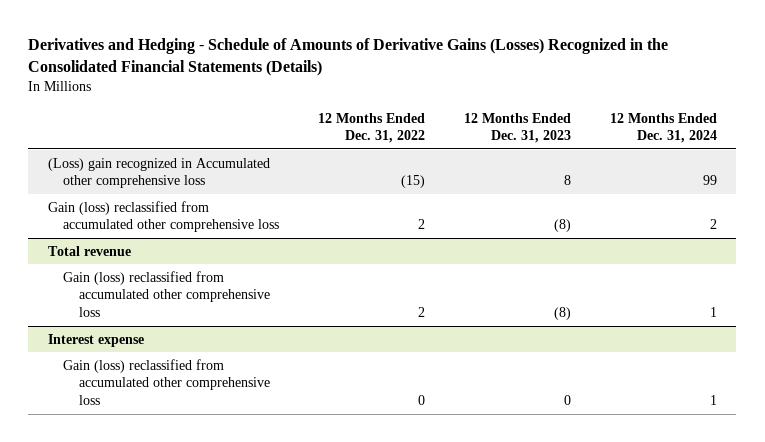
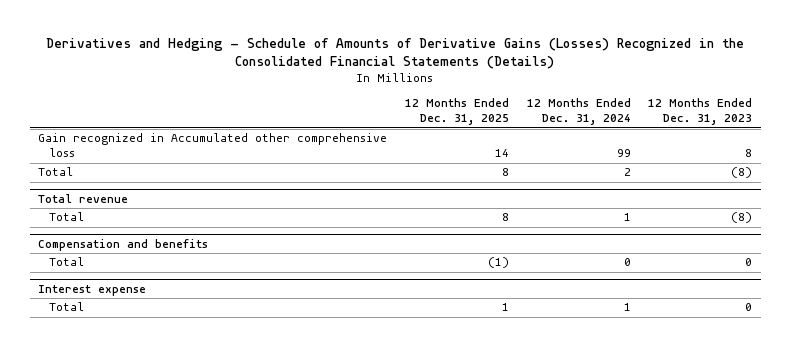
[318,112,426,144] 12 Months Ended Dec. 31, 2022 -> none
none -> [405,98,510,126] 12 Months Ended Dec. 31, 2025
[47,157,270,189] (Loss) gain recognized in Accumulated other comprehensive loss -> [38,133,388,158] Gain recognized in Accumulated other comprehensive loss
[47,200,280,233] Gain (loss) reclassified from accumulated other comprehensive loss -> [38,167,74,177] Total
[63,270,270,318] Gain (loss) reclassified from accumulated other comprehensive loss -> [48,212,84,222] Total
none -> [38,238,209,251] Compensation and benefits
none -> [48,257,84,267] Total
[63,358,270,406] Gain (loss) reclassified from accumulated other comprehensive loss -> [48,302,84,312] Total

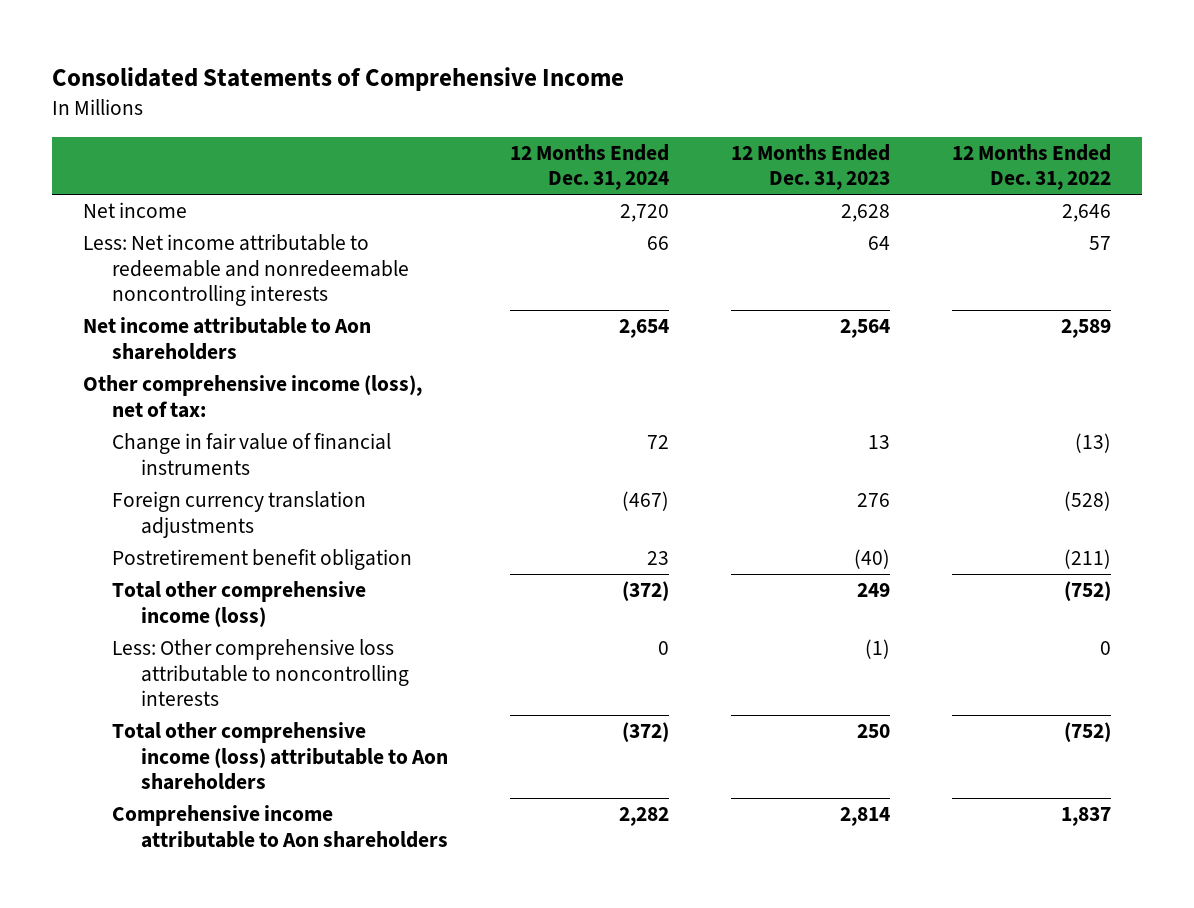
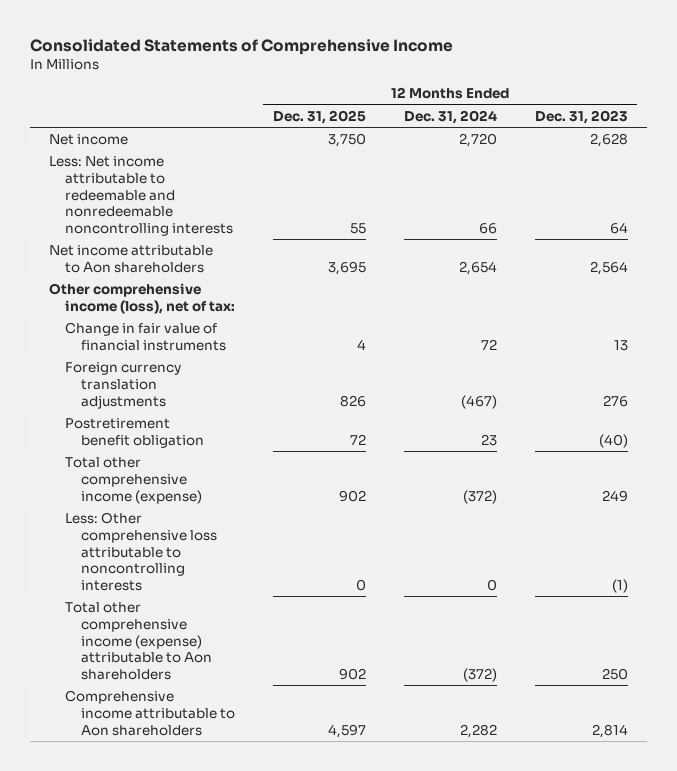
[951,143,1111,191] 12 Months Ended Dec. 31, 2022 -> none
none -> [272,109,366,124] Dec. 31, 2025
[111,581,366,627] Total other comprehensive income (loss) -> [64,457,202,504] Total other comprehensive income (expense)
[111,722,448,791] Total other comprehensive income (loss) attributable to Aon shareholders -> [64,602,212,681] Total other comprehensive income (expense) attributable to Aon shareholders

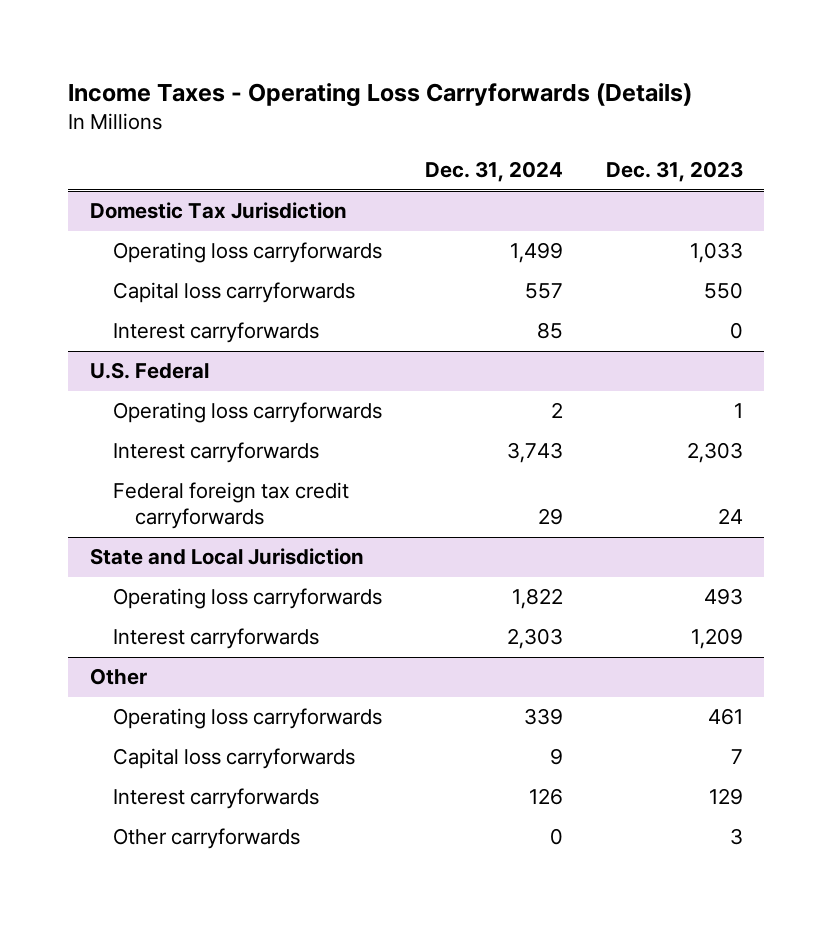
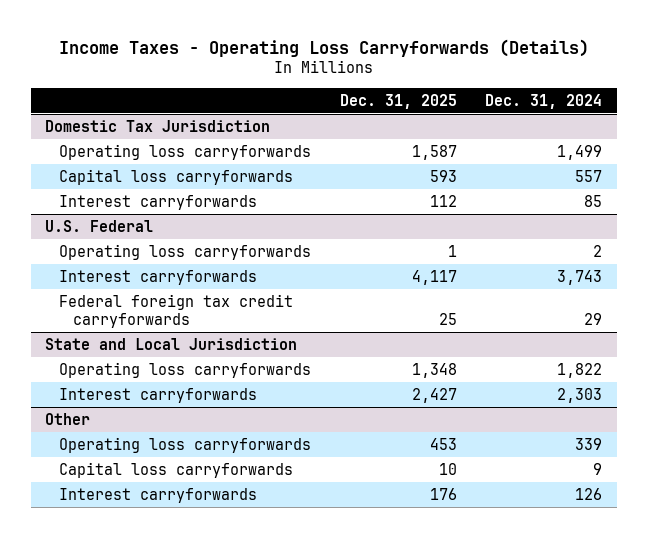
[605,161,743,183] Dec. 31, 2023 -> none
none -> [339,93,457,109] Dec. 31, 2025
[112,828,300,850] Other carryforwards -> none

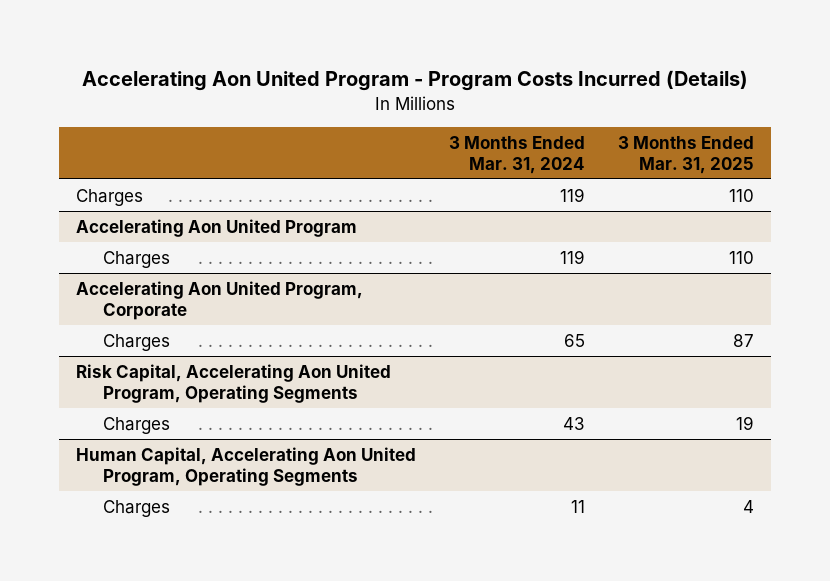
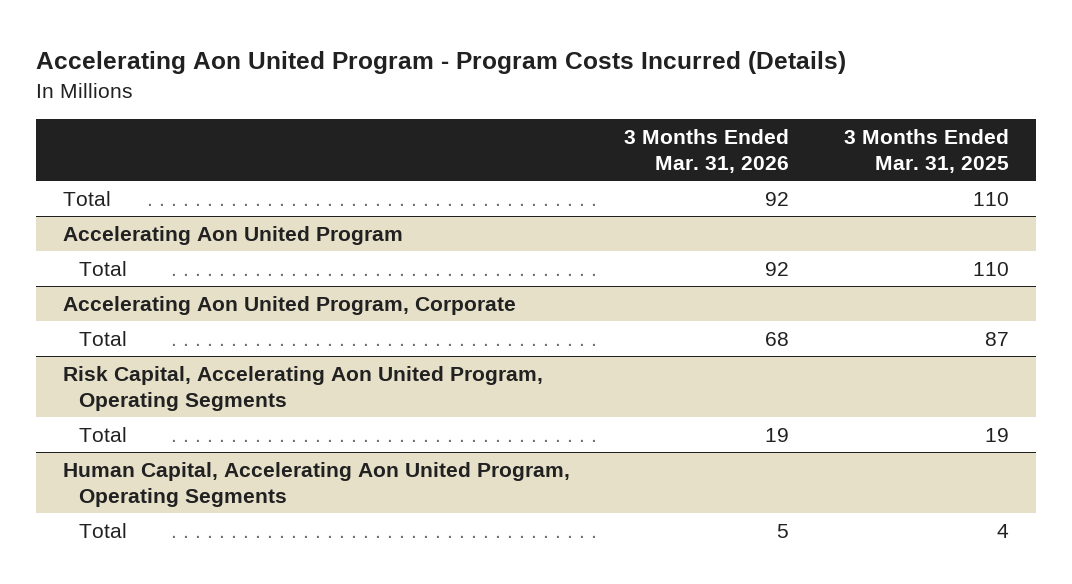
[449,135,586,174] 3 Months Ended Mar. 31, 2024 -> none
none -> [624,128,790,174] 3 Months Ended Mar. 31, 2026
[76,188,144,206] Charges -> [63,190,112,206] Total
[102,250,170,268] Charges -> [79,260,128,276] Total
[102,333,170,351] Charges -> [79,330,128,346] Total
[102,416,170,434] Charges -> [79,426,128,442] Total
[102,499,170,517] Charges -> [79,522,128,538] Total

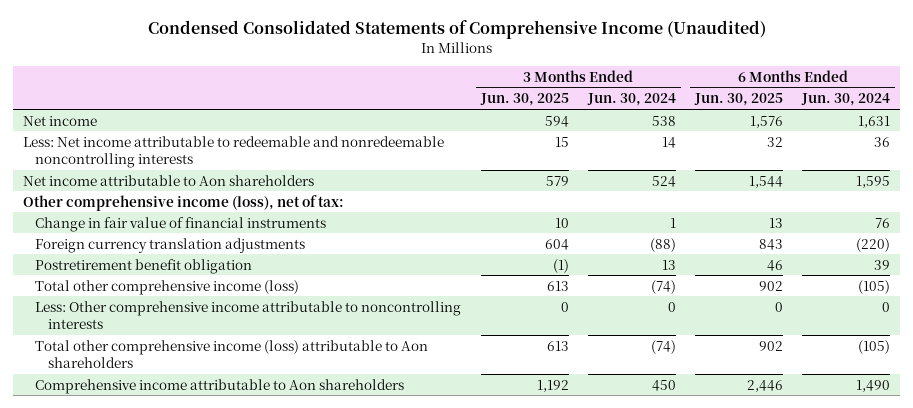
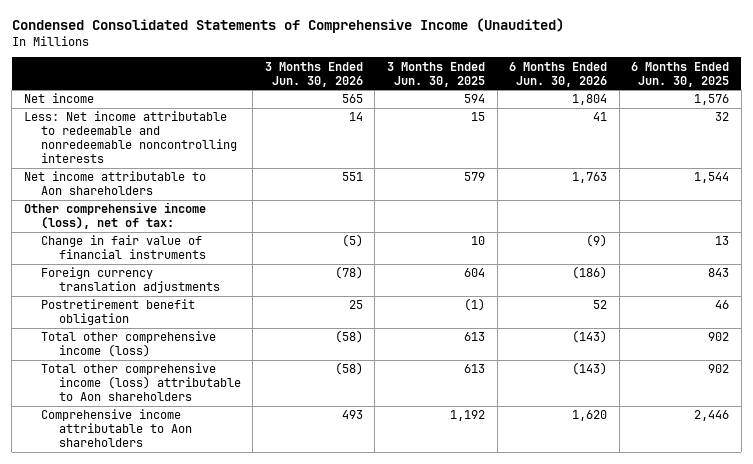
[586,93,676,107] Jun. 30, 2024 -> none
[801,93,891,107] Jun. 30, 2024 -> none
none -> [264,61,363,87] 3 Months Ended Jun. 30, 2026
none -> [509,61,608,87] 6 Months Ended Jun. 30, 2026
[35,300,462,329] Less: Other comprehensive income attributable to noncontrolling interests -> none

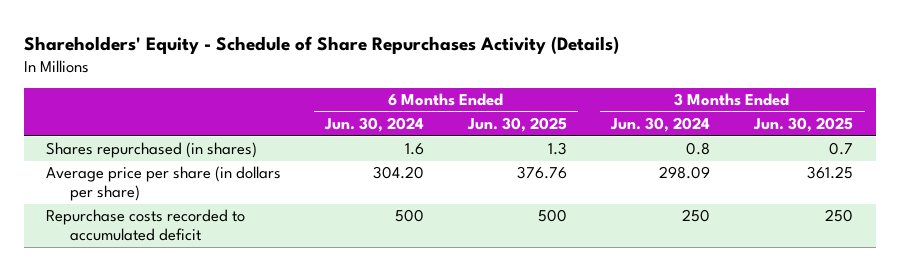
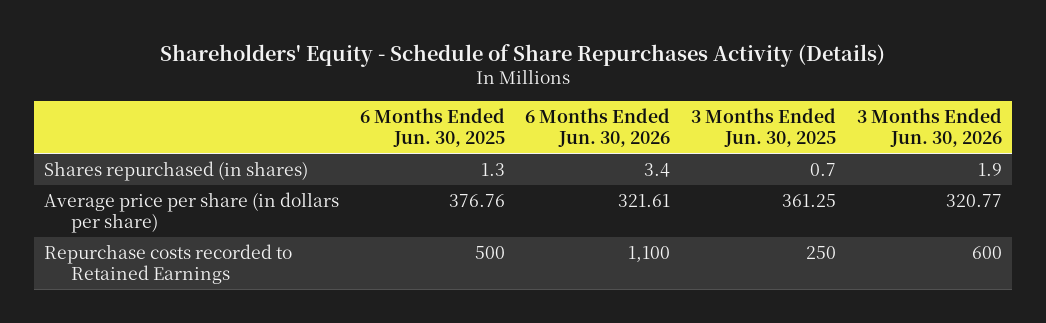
[324,117,425,133] Jun. 30, 2024 -> none
[610,117,711,133] Jun. 30, 2024 -> none
none -> [525,107,671,147] 6 Months Ended Jun. 30, 2026
none -> [856,107,1002,147] 3 Months Ended Jun. 30, 2026
[46,209,246,242] Repurchase costs recorded to accumulated deficit -> [43,243,292,284] Repurchase costs recorded to Retained Earnings

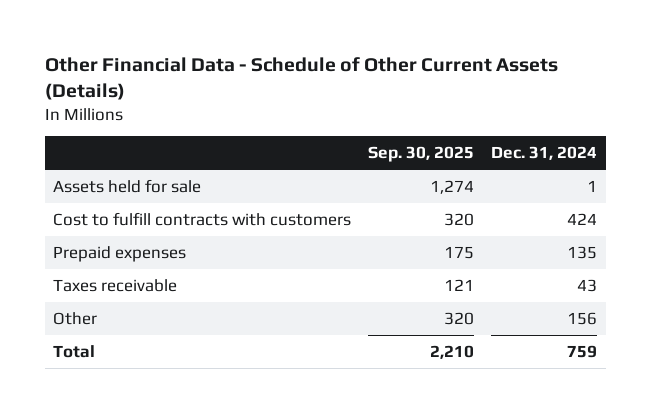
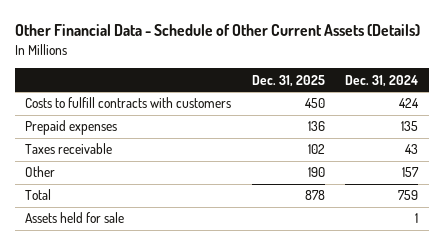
[368,146,475,163] Sep. 30, 2025 -> none
none -> [251,74,325,87] Dec. 31, 2025
[53,211,352,226] Cost to fulfill contracts with customers -> [25,97,232,109] Costs to fulfill contracts with customers
[567,311,598,325] 156 -> [402,167,420,178] 157
[53,178,202,193] Assets held for sale -> [25,212,125,224] Assets held for sale

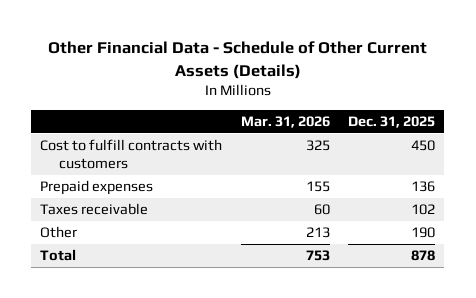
[345,74,419,87] Dec. 31, 2024 -> none
none -> [240,115,330,128] Mar. 31, 2026
[25,97,232,109] Costs to fulfill contracts with customers -> [40,139,223,170] Cost to fulfill contracts with customers
[25,212,125,224] Assets held for sale -> none

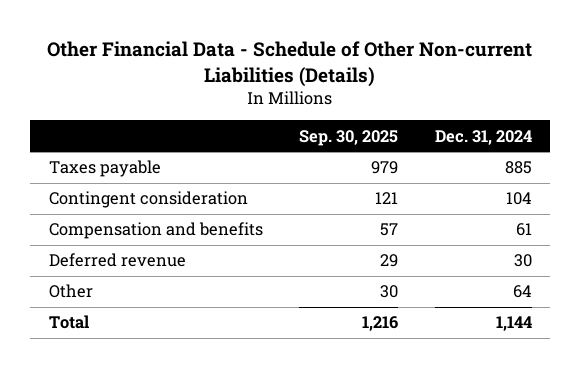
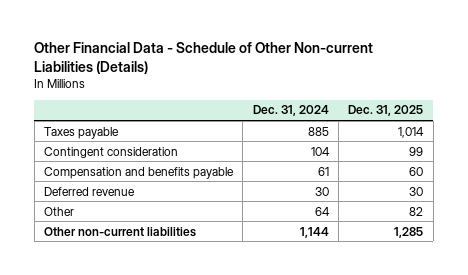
[299,129,399,146] Sep. 30, 2025 -> none
none -> [348,105,424,117] Dec. 31, 2025
[48,222,263,240] Compensation and benefits -> [44,166,235,179] Compensation and benefits payable
[48,315,89,330] Total -> [44,226,197,237] Other non-current liabilities

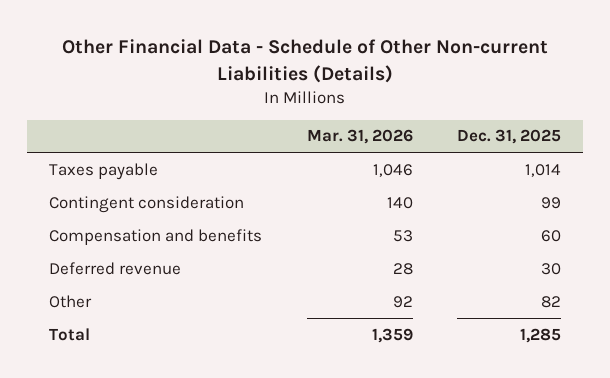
[252,105,329,117] Dec. 31, 2024 -> none
none -> [306,129,413,145] Mar. 31, 2026
[44,166,235,179] Compensation and benefits payable -> [49,228,263,245] Compensation and benefits
[44,226,197,237] Other non-current liabilities -> [49,327,91,341] Total

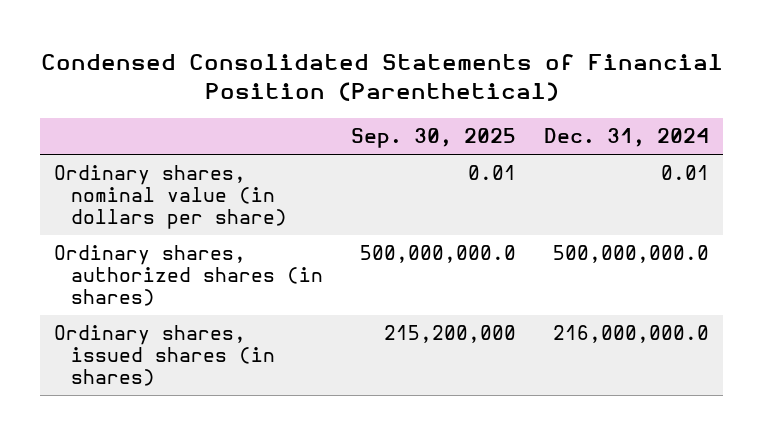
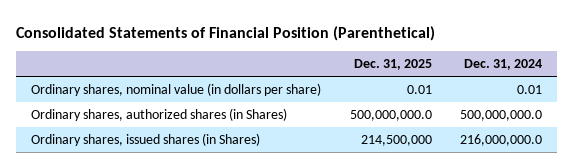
[40,53,723,101] Condensed Consolidated Statements of Financial Position (Parenthetical) -> [16,25,436,41] Consolidated Statements of Financial Position (Parenthetical)
[351,128,517,149] Sep. 30, 2025 -> none
none -> [353,59,432,71] Dec. 31, 2025
[54,245,324,307] Ordinary shares, authorized shares (in shares) -> [30,108,287,122] Ordinary shares, authorized shares (in Shares)
[54,325,276,387] Ordinary shares, issued shares (in shares) -> [30,133,260,147] Ordinary shares, issued shares (in Shares)

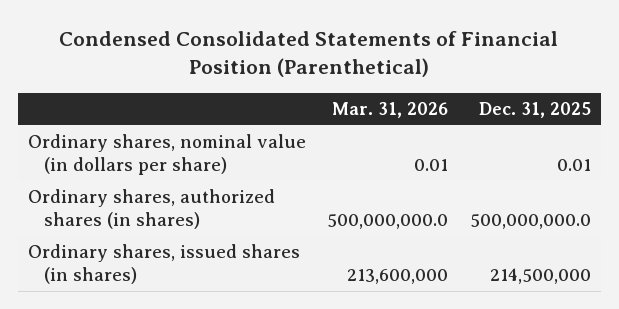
[16,25,436,41] Consolidated Statements of Financial Position (Parenthetical) -> [59,30,559,78] Condensed Consolidated Statements of Financial Position (Parenthetical)
[464,59,543,71] Dec. 31, 2024 -> none
none -> [332,101,449,118] Mar. 31, 2026
[30,108,287,122] Ordinary shares, authorized shares (in Shares) -> [28,189,276,230] Ordinary shares, authorized shares (in shares)
[30,133,260,147] Ordinary shares, issued shares (in Shares) -> [28,244,301,285] Ordinary shares, issued shares (in shares)

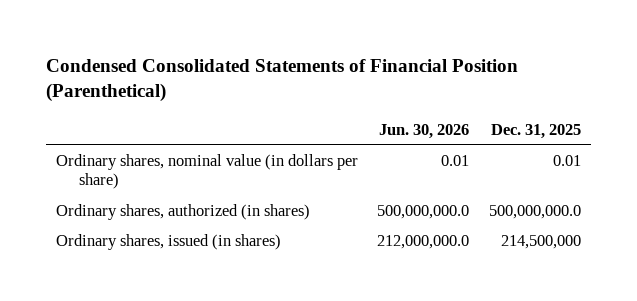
[332,101,449,118] Mar. 31, 2026 -> none
none -> [379,123,470,139] Jun. 30, 2026
[28,189,276,230] Ordinary shares, authorized shares (in shares) -> [55,203,310,220] Ordinary shares, authorized (in shares)
[28,244,301,285] Ordinary shares, issued shares (in shares) -> [55,233,281,250] Ordinary shares, issued (in shares)

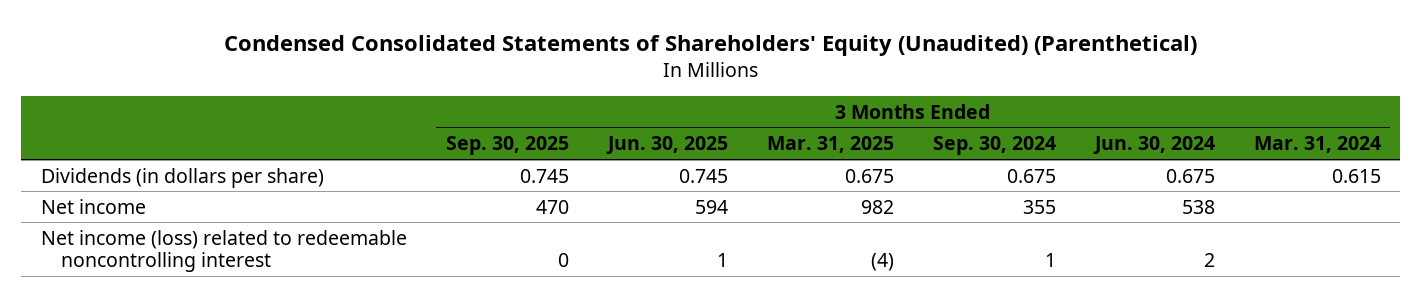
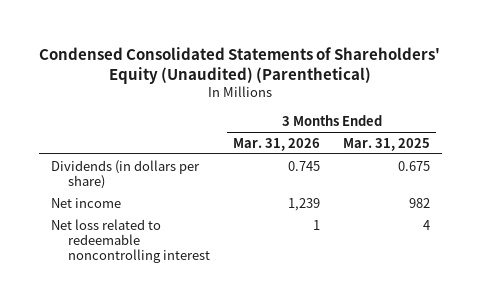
[445,136,569,156] Sep. 30, 2025 -> none
[605,136,728,155] Jun. 30, 2025 -> none
[932,136,1056,156] Sep. 30, 2024 -> none
[1092,136,1215,155] Jun. 30, 2024 -> none
[1253,136,1381,154] Mar. 31, 2024 -> none
none -> [233,137,321,151] Mar. 31, 2026
[40,229,407,272] Net income (loss) related to redeemable noncontrolling interest -> [50,218,211,264] Net loss related to redeemable noncontrolling interest
[870,252,894,271] (4) -> [423,219,431,230] 4

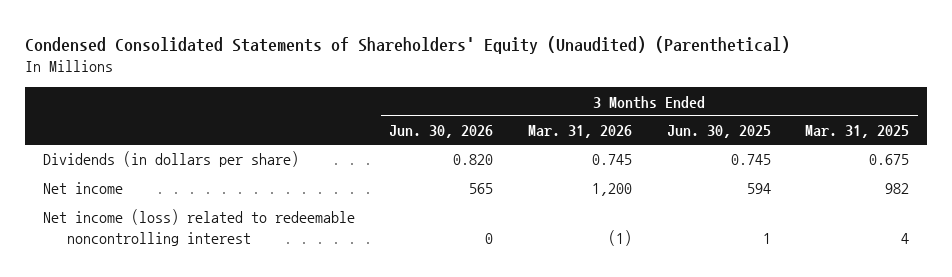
none -> [389,125,494,139] Jun. 30, 2026
none -> [666,125,771,139] Jun. 30, 2025
[288,197,321,211] 1,239 -> [592,183,633,197] 1,200
[50,218,211,264] Net loss related to redeemable noncontrolling interest -> [42,209,355,246] Net income (loss) related to redeemable noncontrolling interest
[313,219,321,230] 1 -> [608,229,633,246] (1)

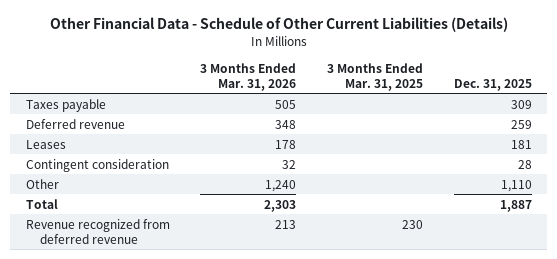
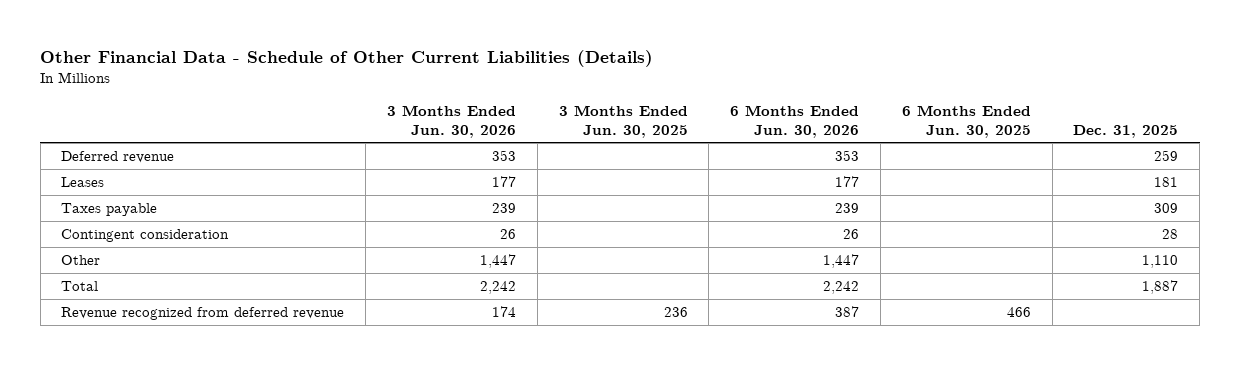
[200,62,297,91] 3 Months Ended Mar. 31, 2026 -> none
[327,62,424,91] 3 Months Ended Mar. 31, 2025 -> none
none -> [386,105,516,138] 3 Months Ended Jun. 30, 2026
none -> [558,105,688,138] 3 Months Ended Jun. 30, 2025
none -> [730,105,860,138] 6 Months Ended Jun. 30, 2026
none -> [901,105,1031,138] 6 Months Ended Jun. 30, 2025
[25,98,106,112] Taxes payable -> [61,202,158,216] Taxes payable

